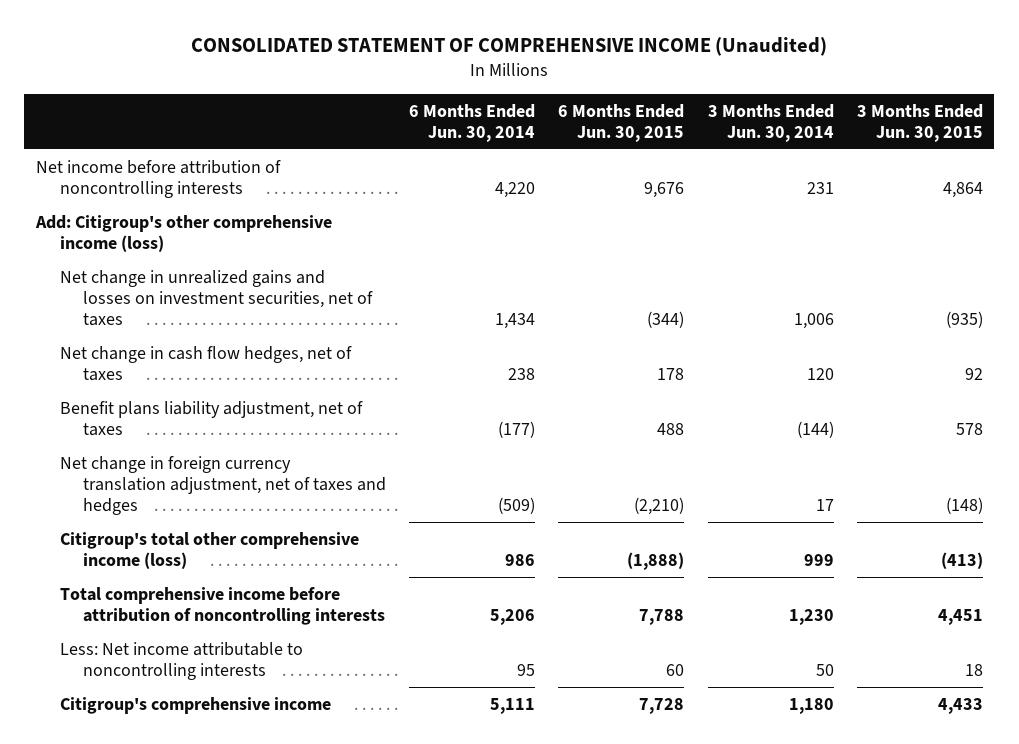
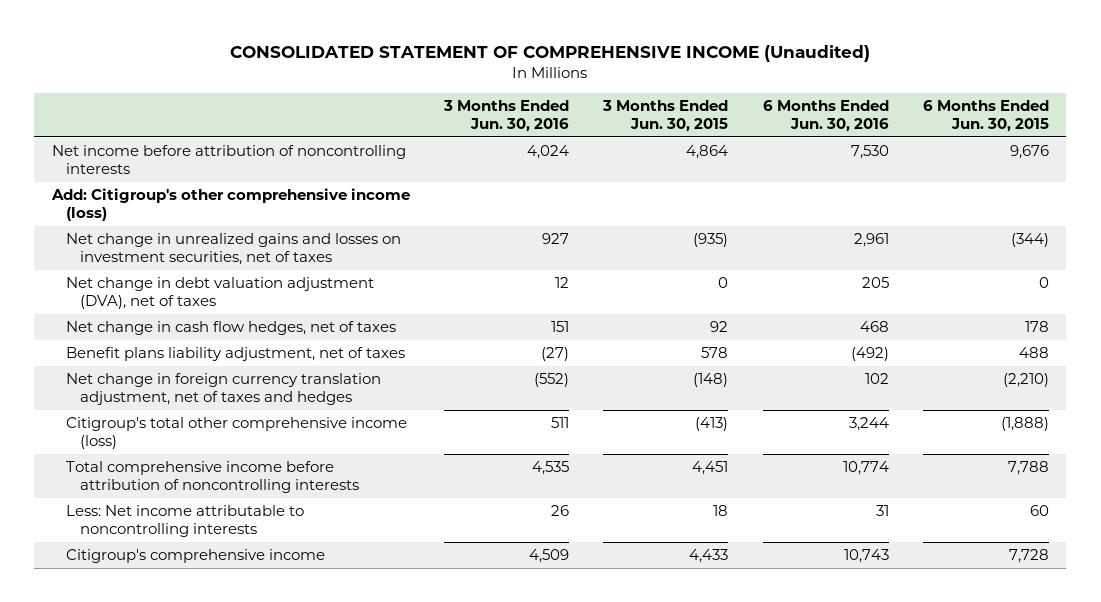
[409,103,536,142] 6 Months Ended Jun. 30, 2014 -> none
[707,103,834,142] 3 Months Ended Jun. 30, 2014 -> none
none -> [443,99,570,133] 3 Months Ended Jun. 30, 2016
none -> [762,99,889,133] 6 Months Ended Jun. 30, 2016
none -> [65,277,374,310] Net change in debt valuation adjustment (DVA), net of taxes

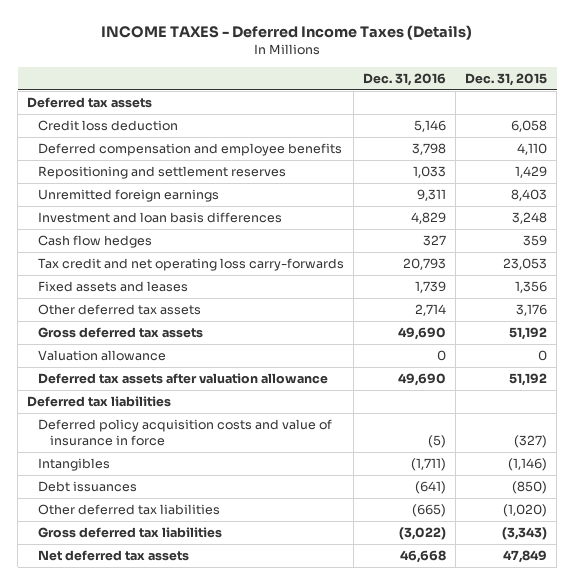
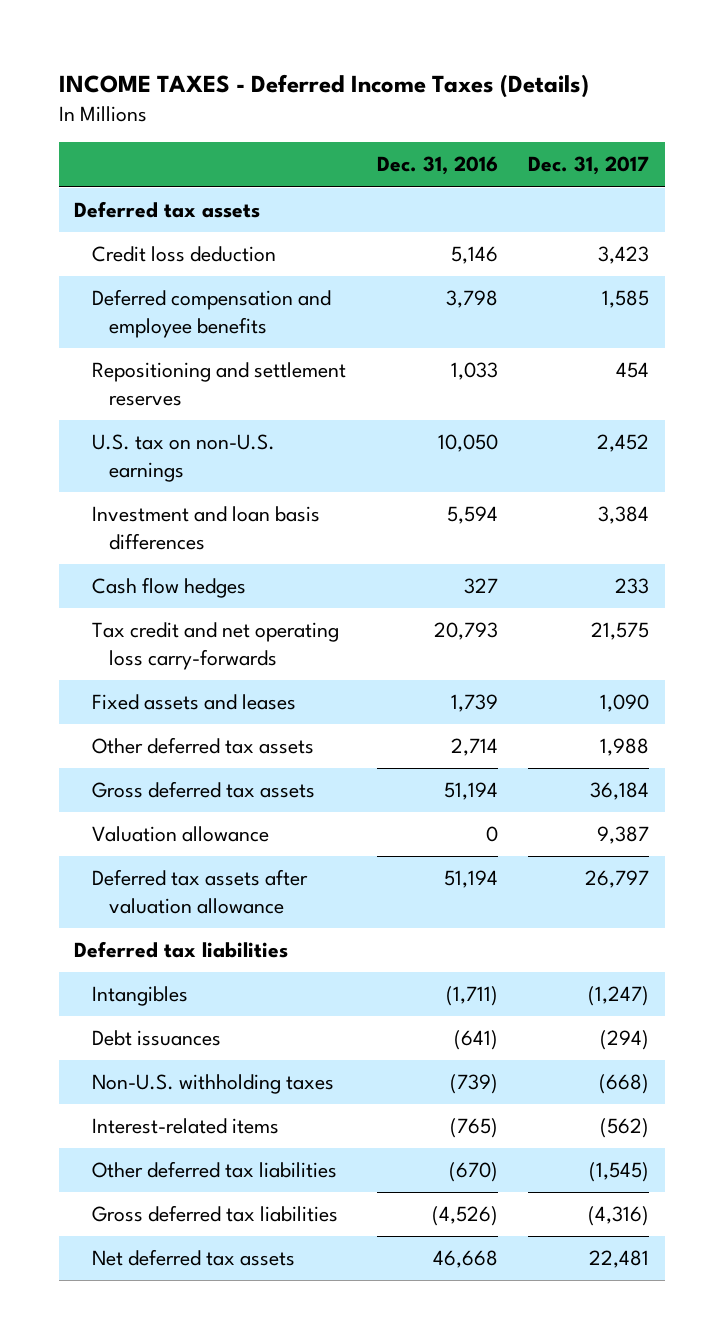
[465,73,548,87] Dec. 31, 2015 -> none
none -> [528,156,650,176] Dec. 31, 2017
[38,188,220,202] Unremitted foreign earnings -> none
none -> [91,434,275,482] U.S. tax on non-U.S. earnings
[411,211,447,224] 4,829 -> [446,506,498,525] 5,594
[398,326,447,340] 49,690 -> [443,782,498,801] 51,194
[398,372,447,386] 49,690 -> [443,870,498,889] 51,194
[38,418,333,447] Deferred policy acquisition costs and value of insurance in force -> none
none -> [91,1074,334,1095] Non-U.S. withholding taxes
none -> [91,1118,279,1135] Interest-related items
[412,503,447,517] (665) -> [448,1162,498,1183] (670)
[399,526,447,540] (3,022) -> [431,1206,498,1227] (4,526)

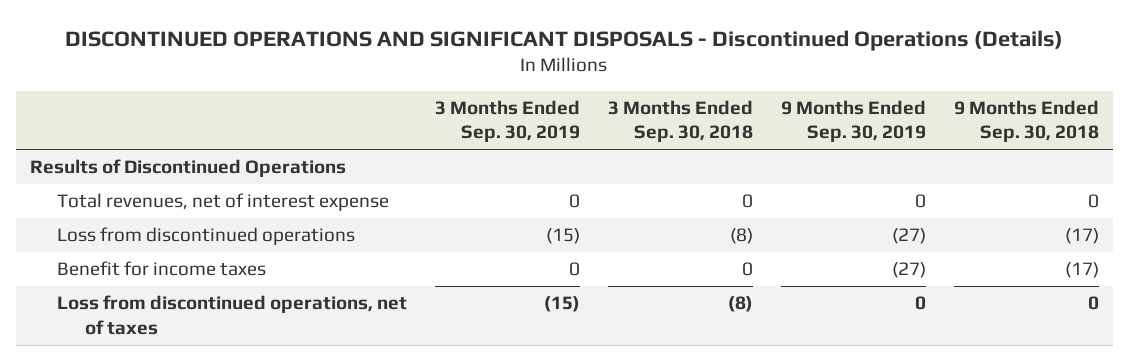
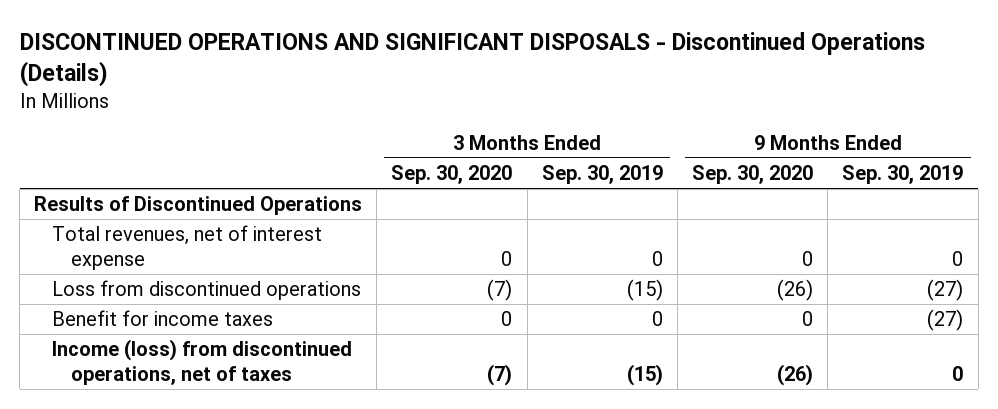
[608,100,754,143] 3 Months Ended Sep. 30, 2018 -> none
[954,100,1100,143] 9 Months Ended Sep. 30, 2018 -> none
none -> [391,165,513,185] Sep. 30, 2020
none -> [692,165,814,185] Sep. 30, 2020
[57,295,408,335] Loss from discontinued operations, net of taxes -> [52,339,353,385] Income (loss) from discontinued operations, net of taxes

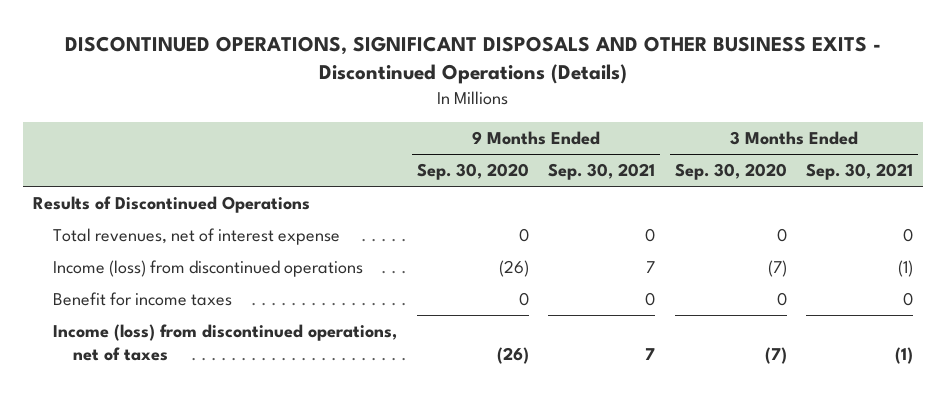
[19,32,925,88] DISCONTINUED OPERATIONS AND SIGNIFICANT DISPOSALS - Discontinued Operations (Details) -> [65,36,882,85] DISCONTINUED OPERATIONS, SIGNIFICANT DISPOSALS AND OTHER BUSINESS EXITS - Discontinued Operations (Details)
[541,165,663,185] Sep. 30, 2019 -> none
[842,165,964,185] Sep. 30, 2019 -> none
none -> [548,163,656,181] Sep. 30, 2021
none -> [806,163,914,181] Sep. 30, 2021
[52,280,362,301] Loss from discontinued operations -> [52,260,363,278] Income (loss) from discontinued operations

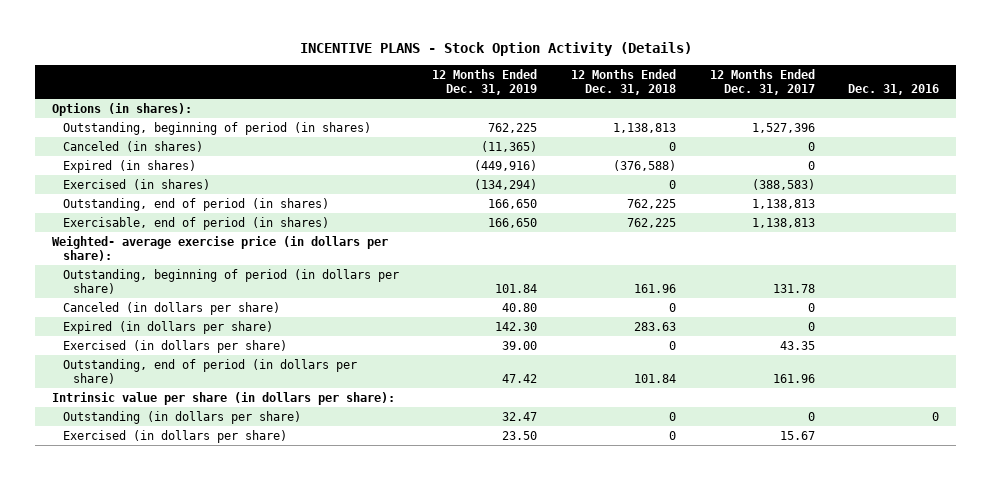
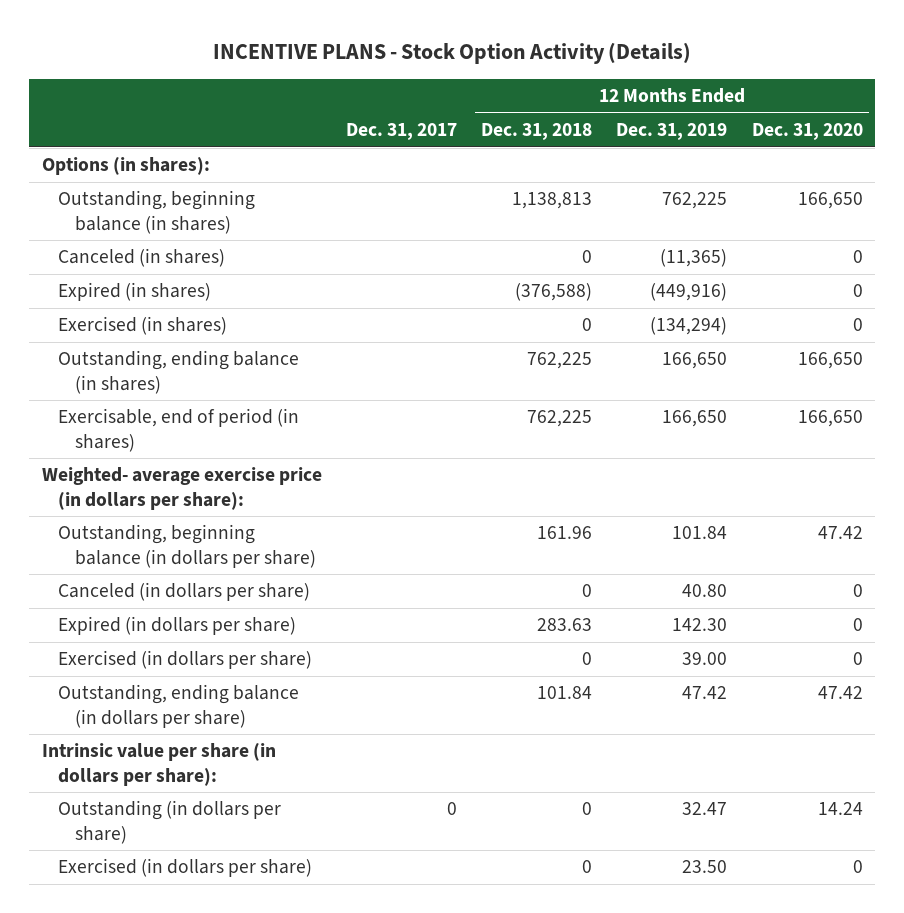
[709,68,815,95] 12 Months Ended Dec. 31, 2017 -> none
[848,83,940,95] Dec. 31, 2016 -> none
none -> [345,123,457,141] Dec. 31, 2017
none -> [751,123,863,141] Dec. 31, 2020
[62,121,371,135] Outstanding, beginning of period (in shares) -> [58,190,256,234] Outstanding, beginning balance (in shares)
[62,197,329,211] Outstanding, end of period (in shares) -> [58,350,300,394] Outstanding, ending balance (in shares)
[62,268,399,294] Outstanding, beginning of period (in dollars per share) -> [58,524,317,568] Outstanding, beginning balance (in dollars per share)
[62,358,357,384] Outstanding, end of period (in dollars per share) -> [58,684,300,728] Outstanding, ending balance (in dollars per share)

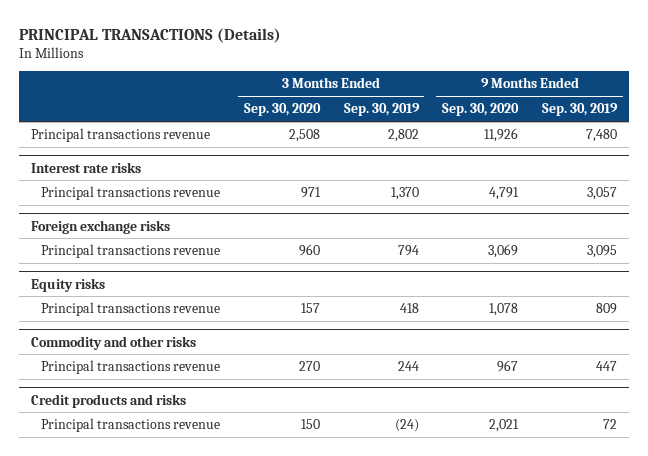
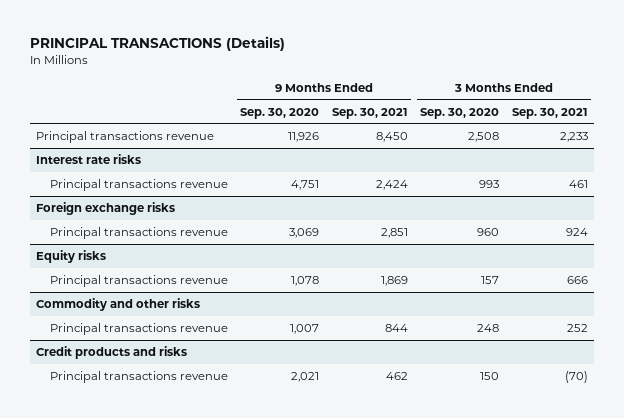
[343,103,420,117] Sep. 30, 2019 -> none
[541,103,618,117] Sep. 30, 2019 -> none
none -> [331,107,408,119] Sep. 30, 2021
none -> [511,107,588,119] Sep. 30, 2021
[300,187,321,199] 971 -> [479,179,500,188] 993
[489,187,520,201] 4,791 -> [291,179,320,190] 4,751
[298,361,320,372] 270 -> [477,323,500,332] 248
[497,360,519,373] 967 -> [290,323,320,334] 1,007

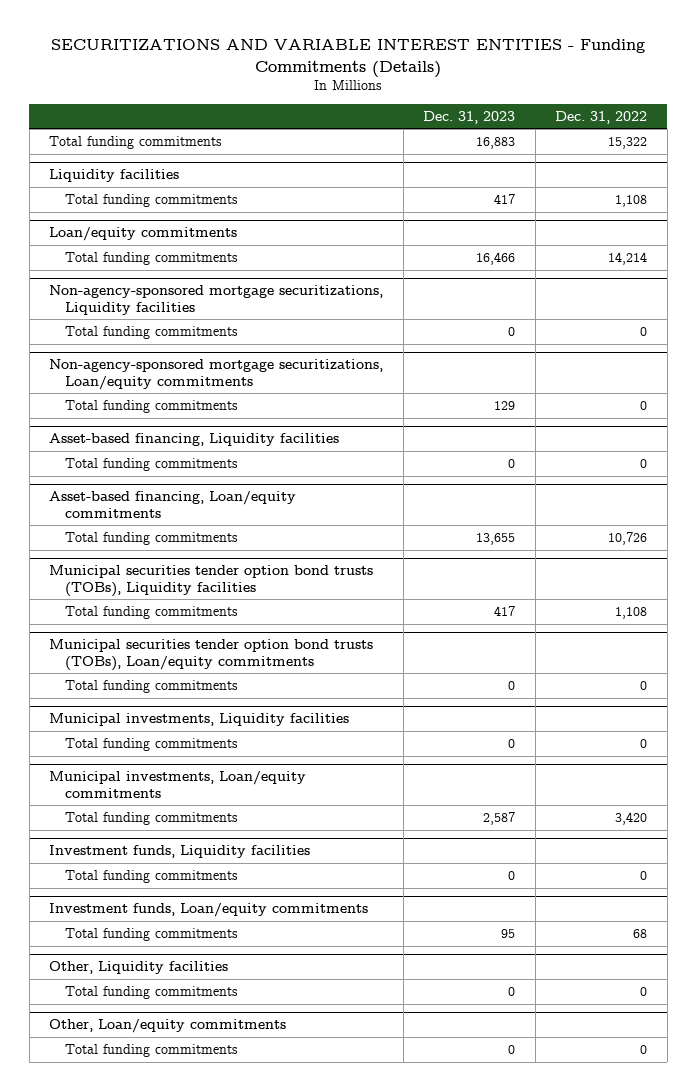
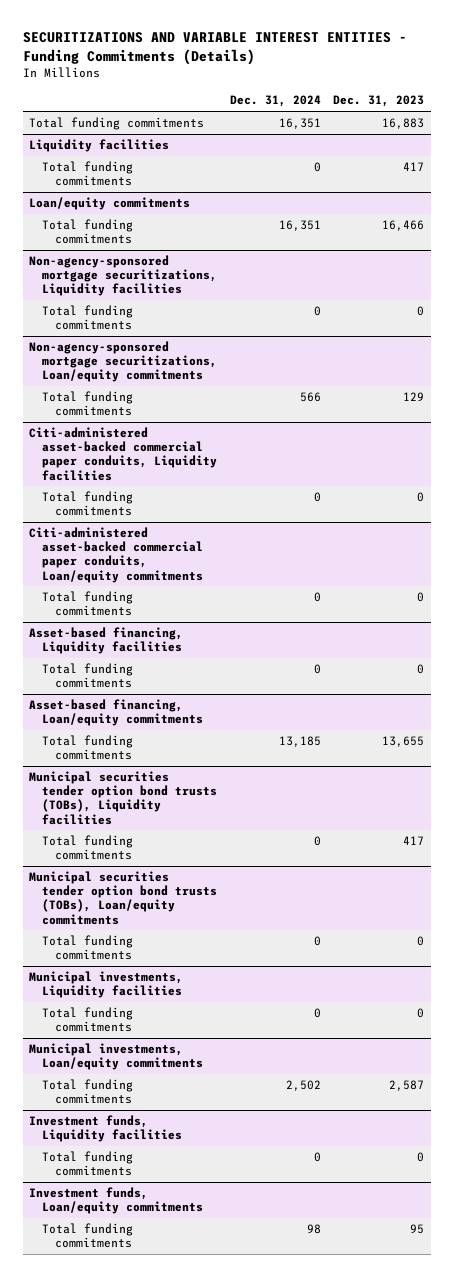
[555,110,648,124] Dec. 31, 2022 -> none
none -> [229,95,321,108] Dec. 31, 2024
none -> [29,427,218,481] Citi-administered asset-backed commercial paper conduits, Liquidity facilities
none -> [42,491,134,517] Total funding commitments
none -> [29,527,204,583] Citi-administered asset-backed commercial paper conduits, Loan/equity commitments
none -> [42,591,134,617] Total funding commitments
[49,961,229,975] Other, Liquidity facilities -> none
[65,986,239,1000] Total funding commitments -> none
[49,1019,287,1034] Other, Loan/equity commitments -> none
[65,1044,239,1058] Total funding commitments -> none

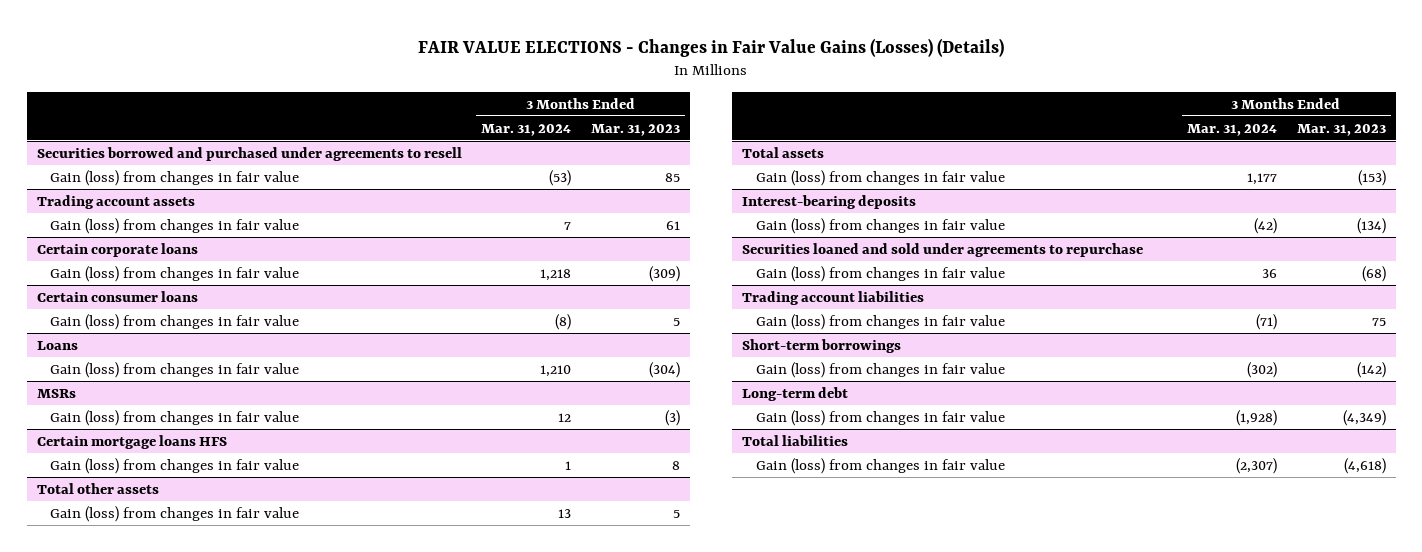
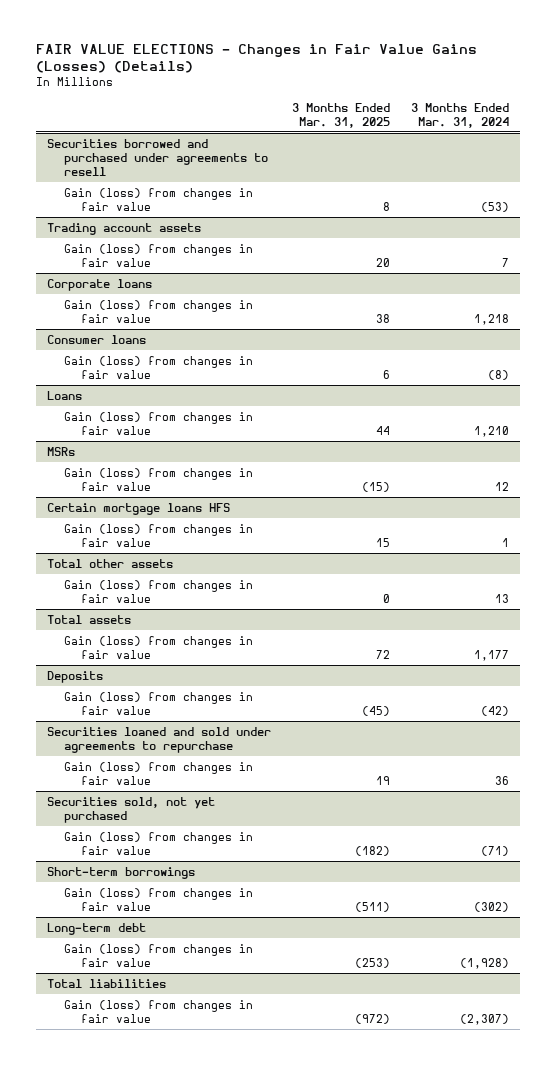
[591,123,681,136] Mar. 31, 2023 -> none
none -> [292,102,391,128] 3 Months Ended Mar. 31, 2025
[36,242,198,257] Certain corporate loans -> [47,278,153,291] Corporate loans
[36,290,198,302] Certain consumer loans -> [47,334,147,344] Consumer loans
[742,194,917,209] Interest-bearing deposits -> [47,670,104,683] Deposits
[742,290,925,305] Trading account liabilities -> [47,796,216,823] Securities sold, not yet purchased

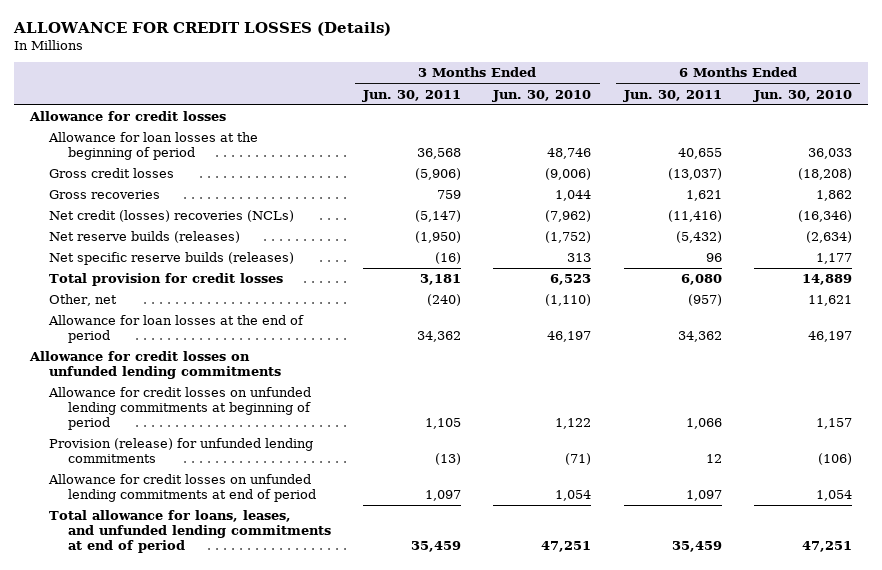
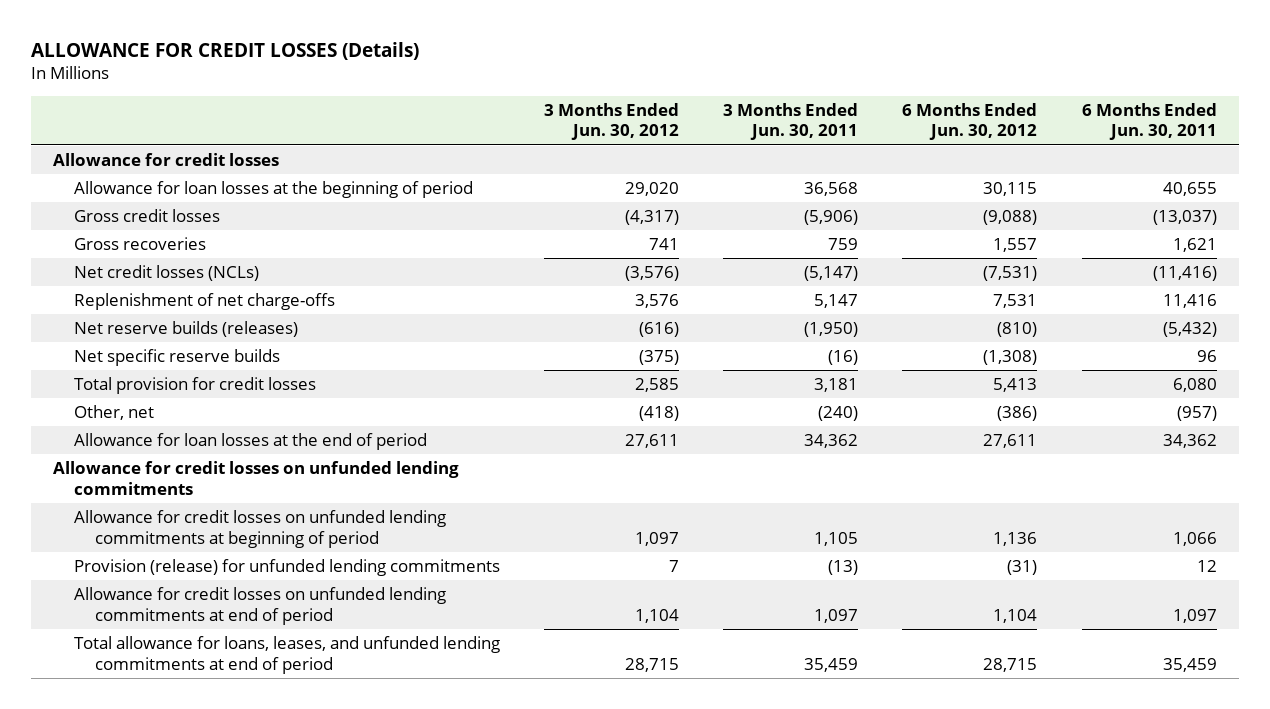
[492,89,592,102] Jun. 30, 2010 -> none
[752,89,852,102] Jun. 30, 2010 -> none
none -> [544,102,680,141] 3 Months Ended Jun. 30, 2012
none -> [902,102,1038,141] 6 Months Ended Jun. 30, 2012
[48,210,294,223] Net credit (losses) recoveries (NCLs) -> [73,265,259,282] Net credit losses (NCLs)
none -> [73,293,335,311] Replenishment of net charge-offs
[48,252,294,266] Net specific reserve builds (releases) -> [73,349,280,367] Net specific reserve builds

